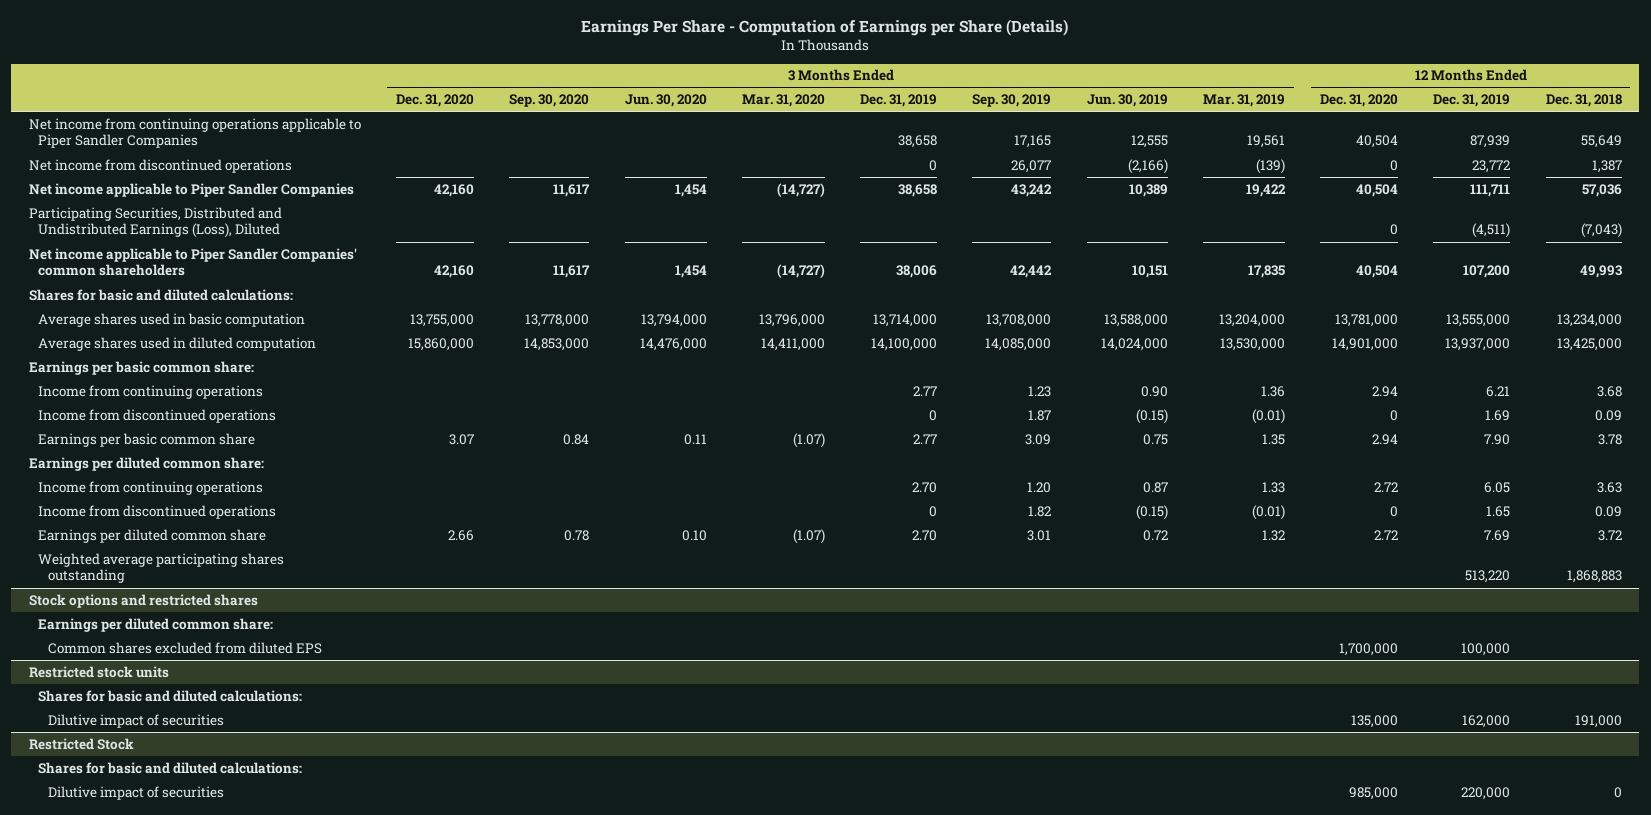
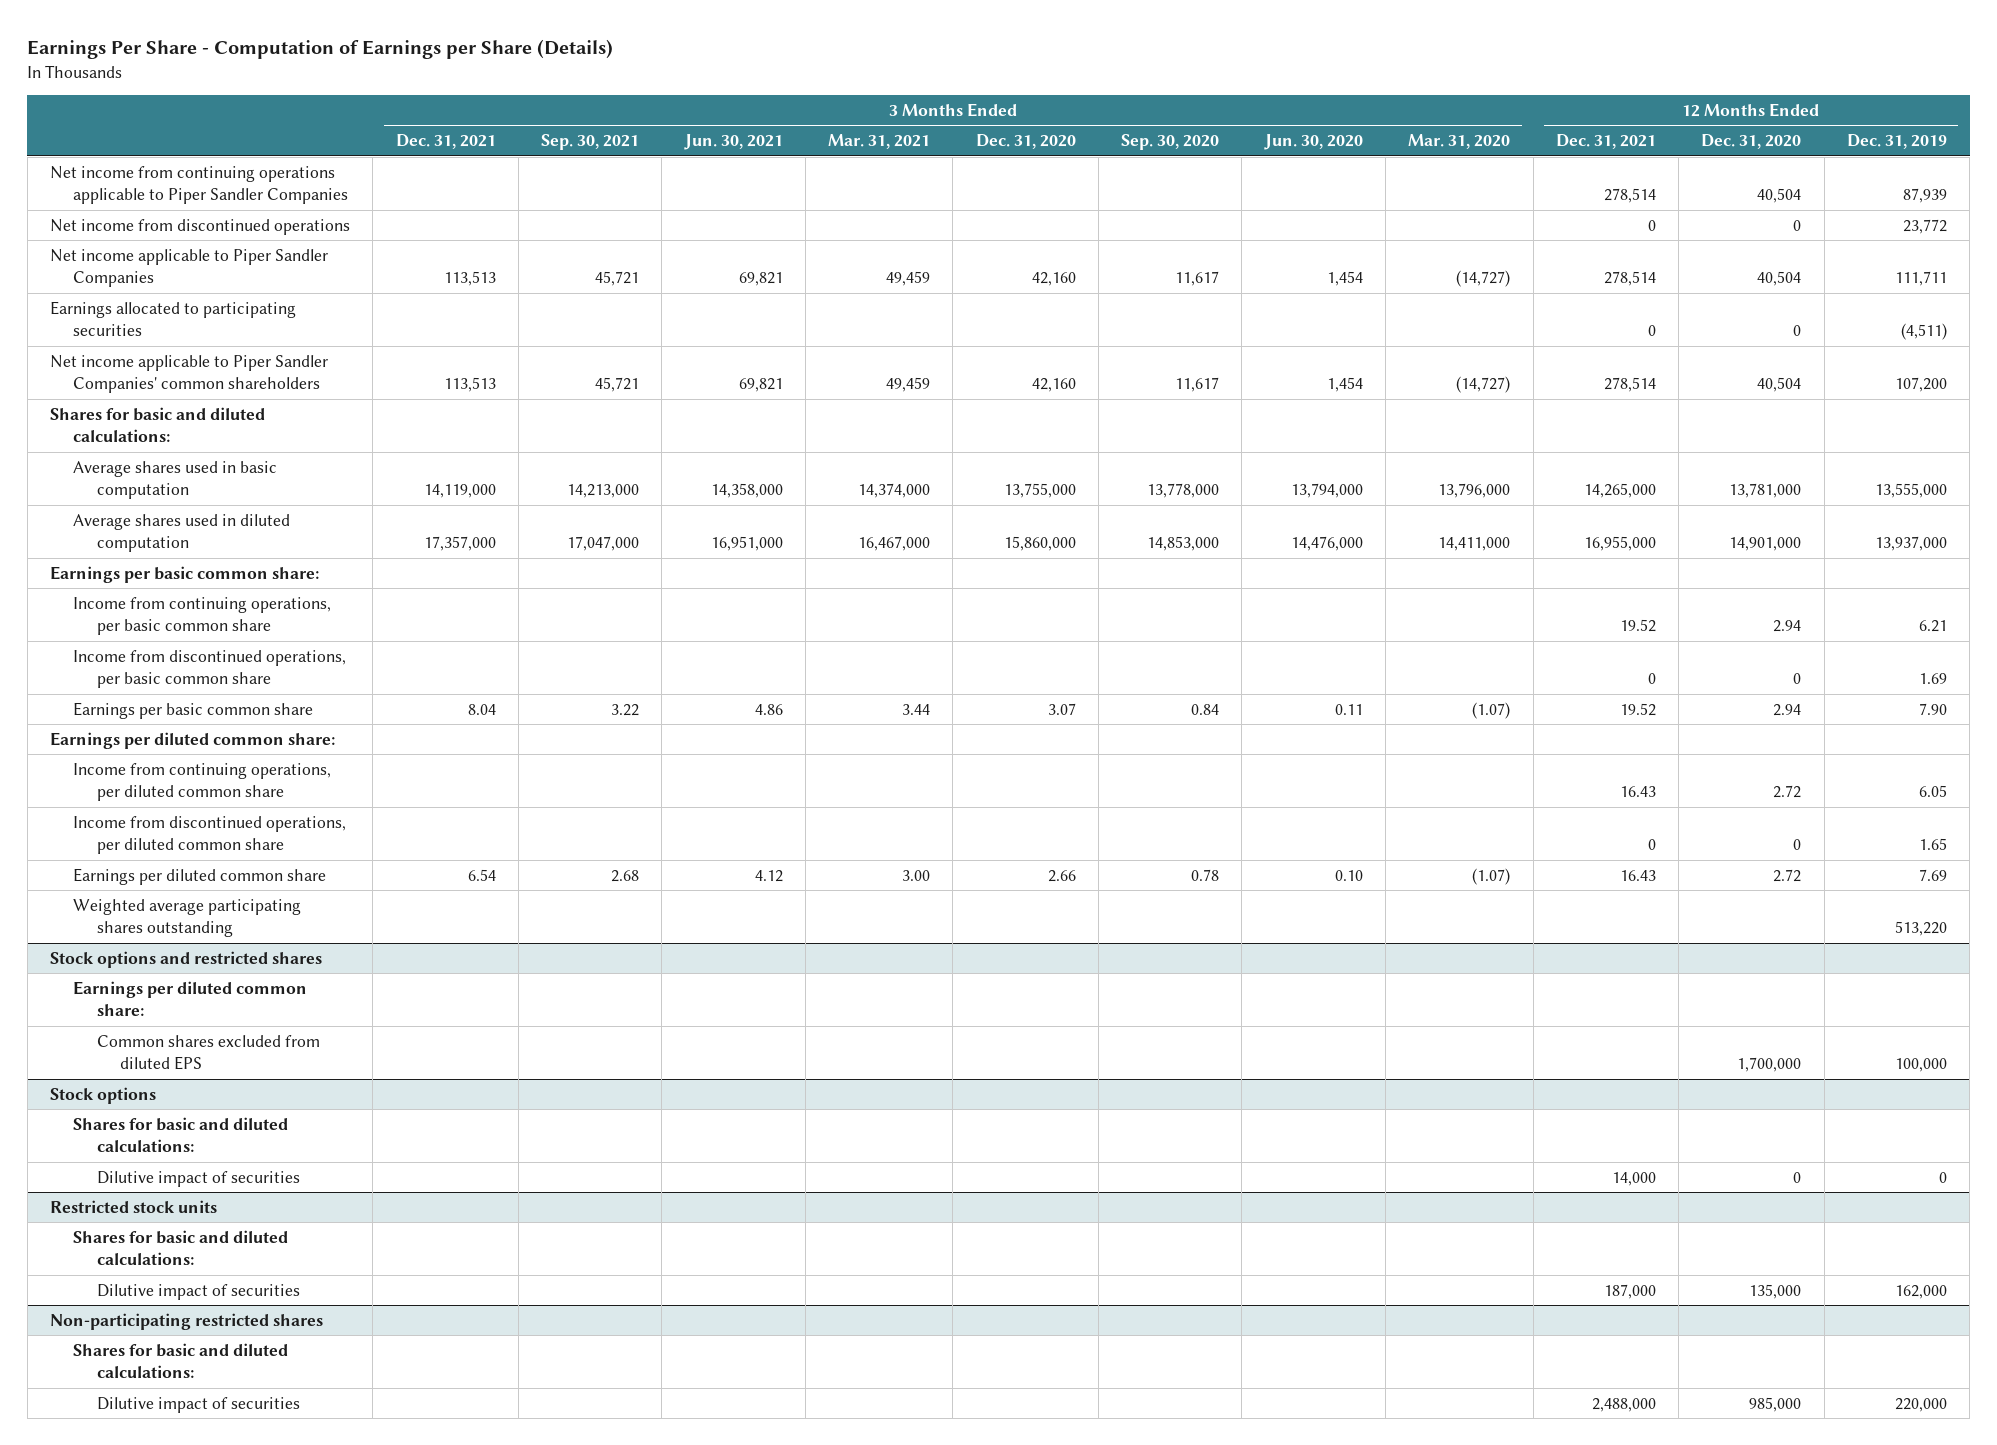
[860,94,938,108] Dec. 31, 2019 -> none
[972,94,1052,108] Sep. 30, 2019 -> none
[1086,94,1168,108] Jun. 30, 2019 -> none
[1202,94,1285,108] Mar. 31, 2019 -> none
[1545,94,1622,108] Dec. 31, 2018 -> none
none -> [395,134,496,150] Dec. 31, 2021
none -> [541,134,640,151] Sep. 30, 2021
none -> [683,134,783,151] Jun. 30, 2021
none -> [828,134,931,150] Mar. 31, 2021
none -> [1555,134,1656,150] Dec. 31, 2021
[29,206,283,239] Participating Securities, Distributed and Undistributed Earnings (Loss), Diluted -> [50,300,297,336] Earnings allocated to participating securities
[38,384,264,399] Income from continuing operations -> [73,596,332,635] Income from continuing operations, per basic common share
[38,408,277,423] Income from discontinued operations -> [73,649,347,688] Income from discontinued operations, per basic common share
[38,480,264,495] Income from continuing operations -> [73,762,332,801] Income from continuing operations, per diluted common share
[38,504,277,519] Income from discontinued operations -> [73,815,347,854] Income from discontinued operations, per diluted common share
none -> [50,1086,157,1104] Stock options
none -> [73,1116,289,1152] Shares for basic and diluted calculations:
none -> [96,1170,300,1187] Dilutive impact of securities
[29,737,135,750] Restricted Stock -> [50,1312,324,1330] Non-participating restricted shares

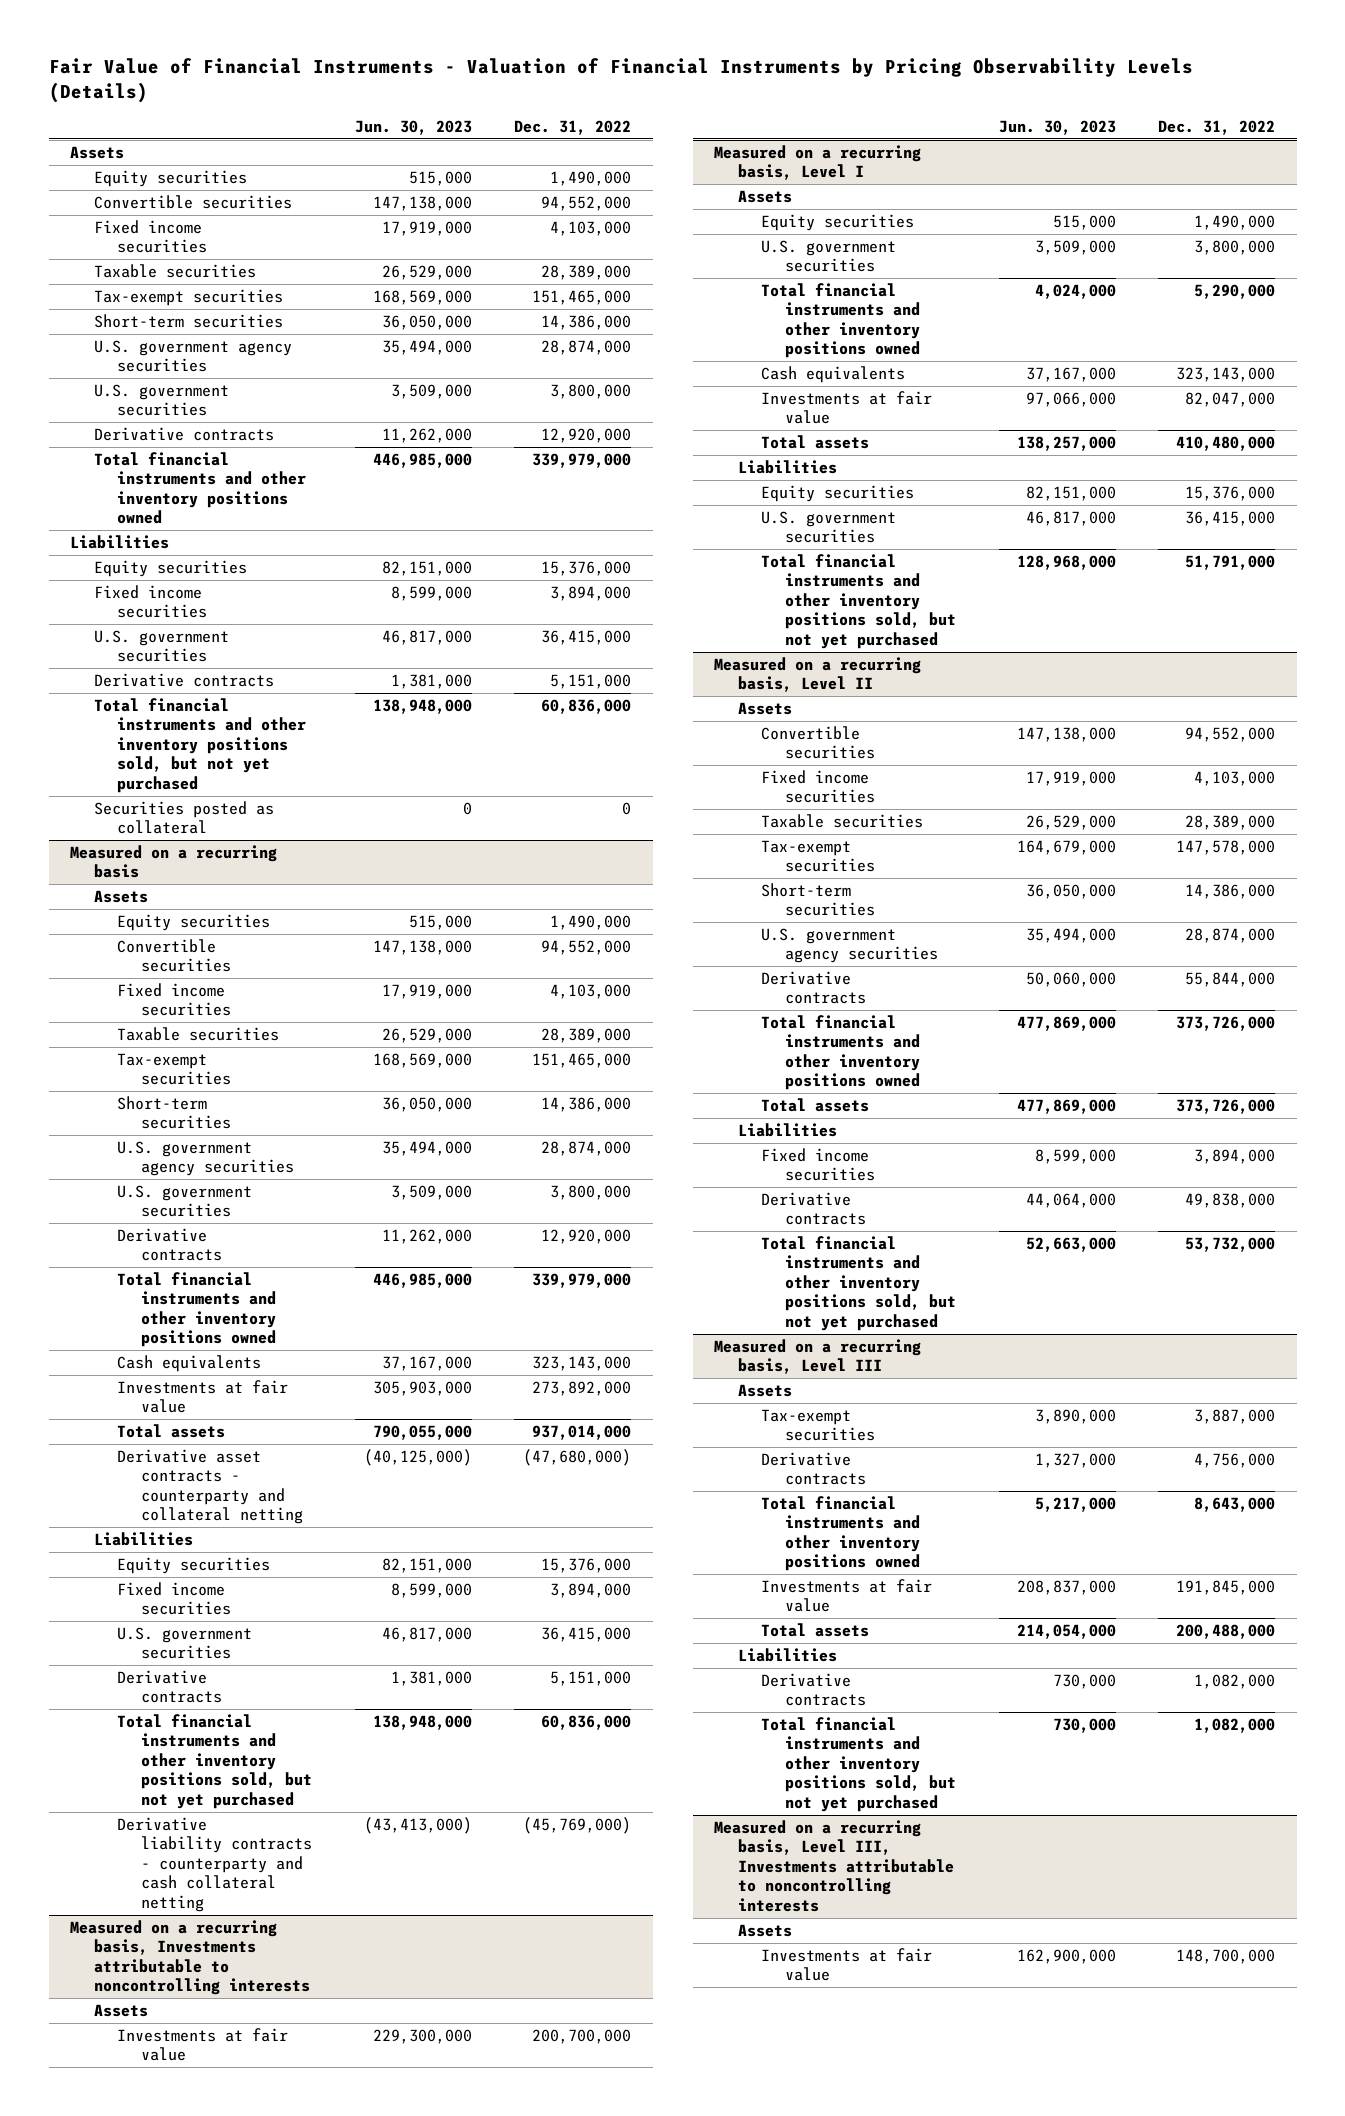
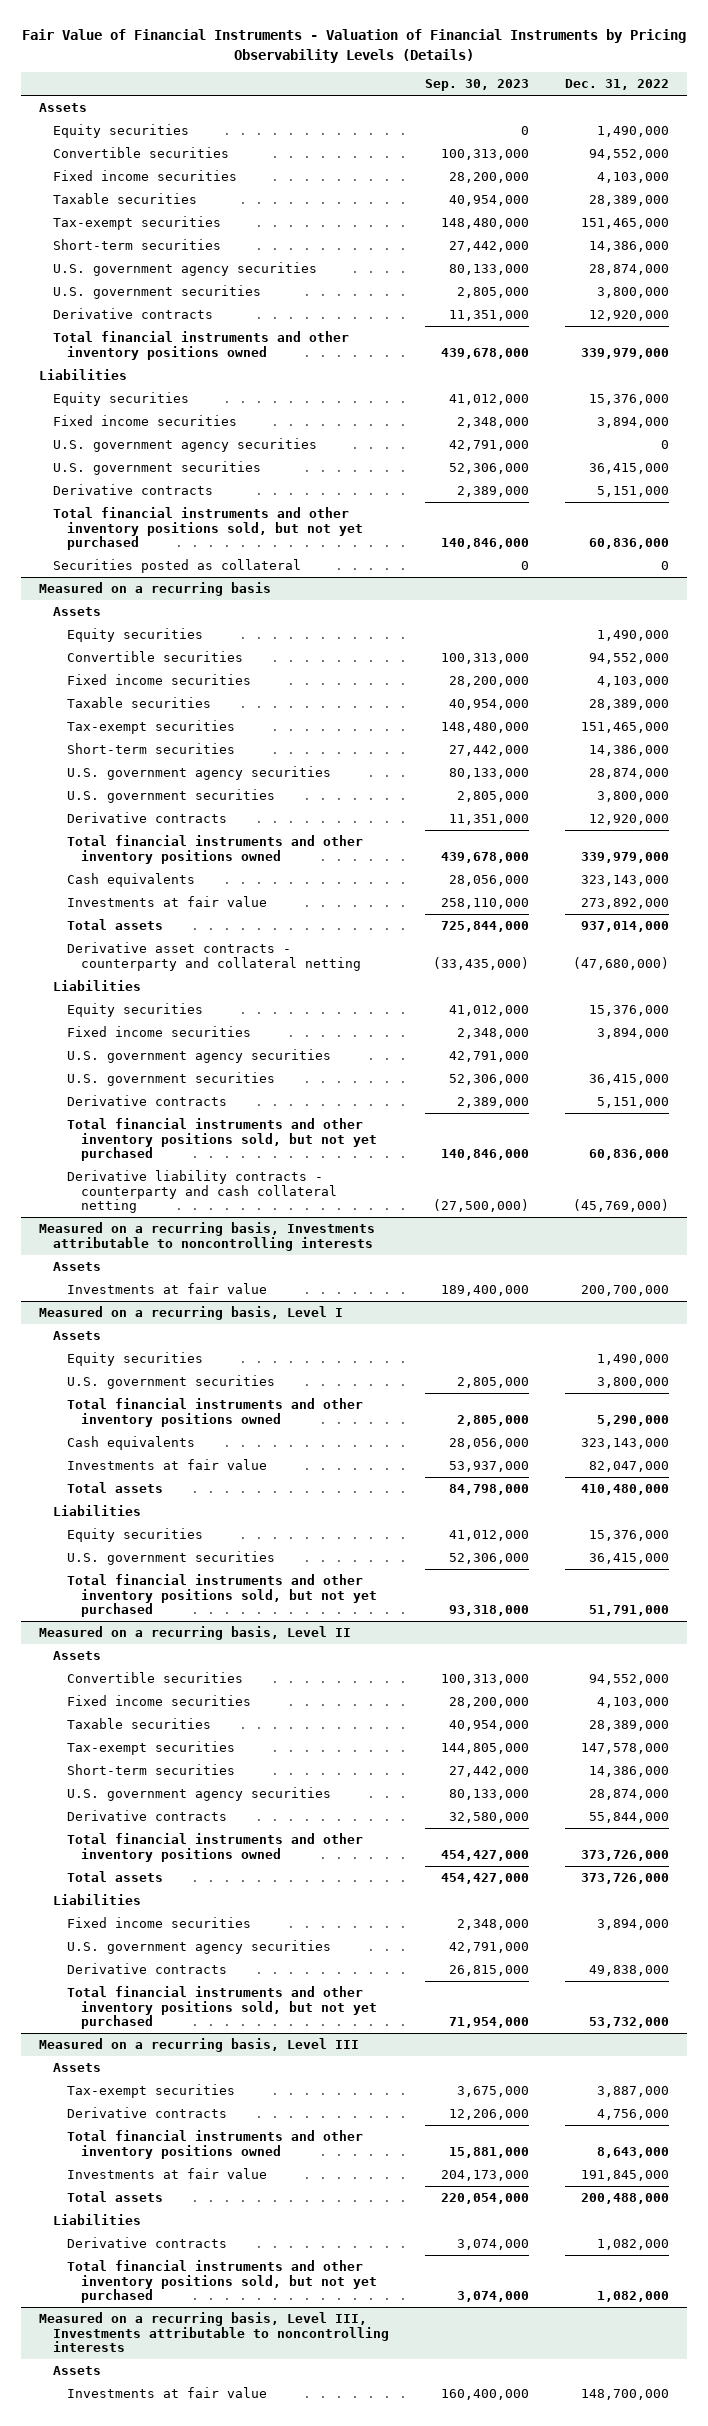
[354,119,472,135] Jun. 30, 2023 -> none
none -> [425,79,530,92] Sep. 30, 2023
none -> [53,438,318,453] U.S. government agency securities
none -> [66,1049,331,1064] U.S. government agency securities
none -> [66,1940,331,1955] U.S. government agency securities

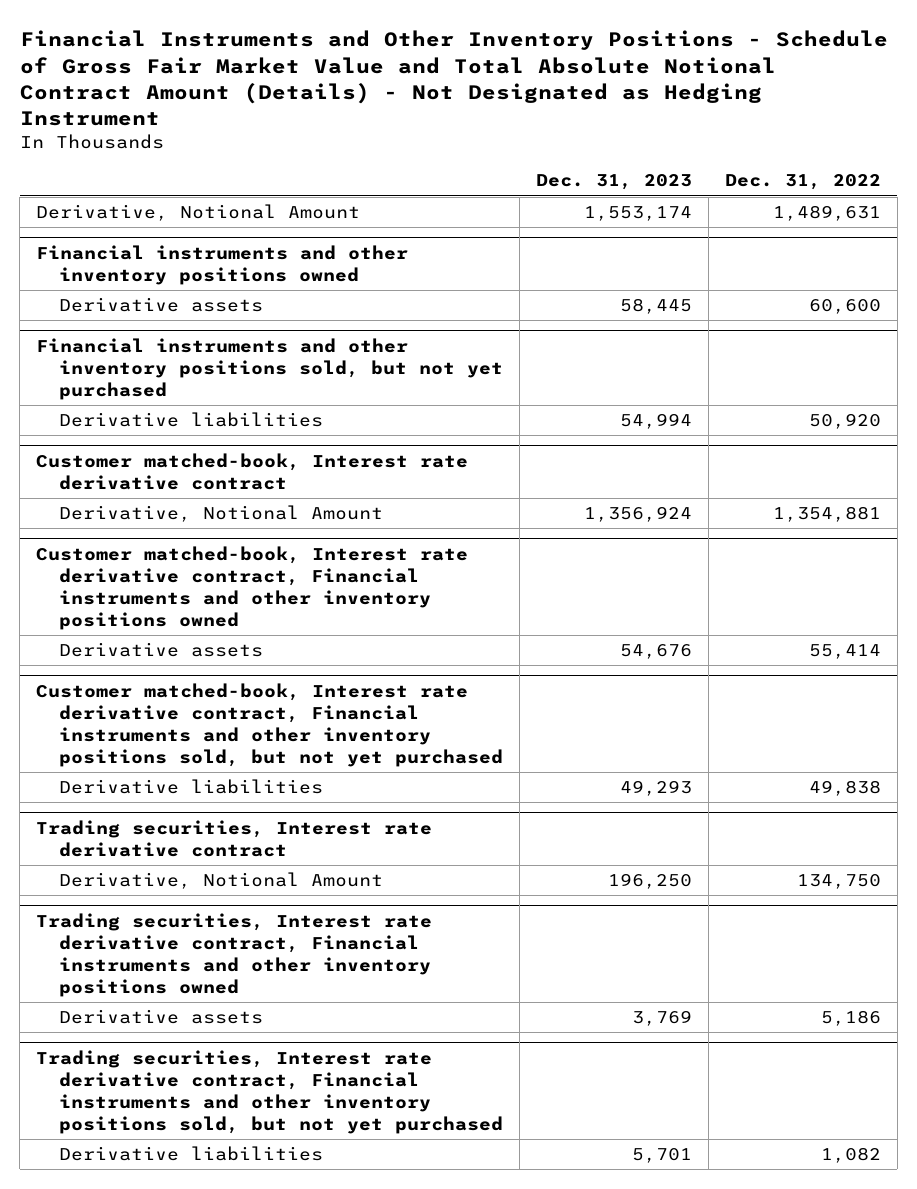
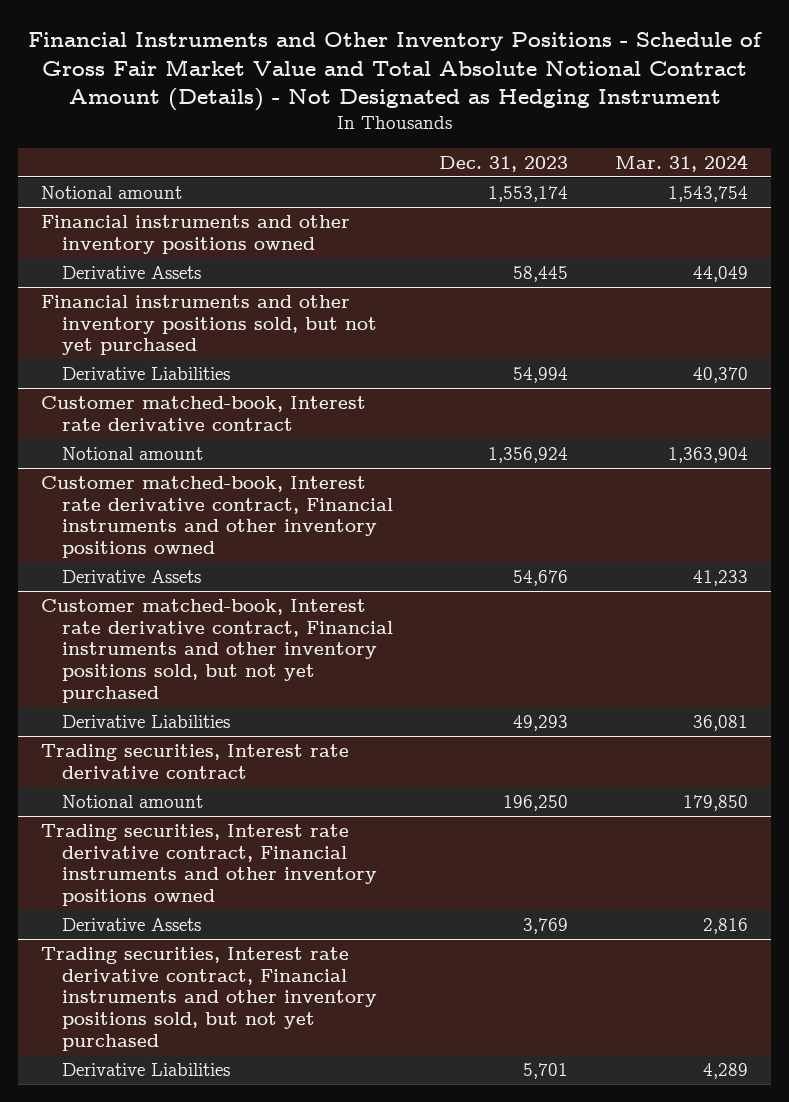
[724,174,881,191] Dec. 31, 2022 -> none
none -> [614,153,748,172] Mar. 31, 2024
[36,204,361,222] Derivative, Notional Amount -> [41,185,183,199] Notional amount
[59,297,264,313] Derivative assets -> [61,265,201,279] Derivative Assets
[59,412,324,428] Derivative liabilities -> [61,366,230,380] Derivative Liabilities
[59,505,384,523] Derivative, Notional Amount -> [61,446,203,460] Notional amount
[59,642,264,658] Derivative assets -> [61,569,201,583] Derivative Assets
[59,779,324,795] Derivative liabilities -> [61,714,230,728] Derivative Liabilities
[59,872,384,890] Derivative, Notional Amount -> [61,794,203,808] Notional amount
[59,1009,264,1025] Derivative assets -> [61,917,201,931] Derivative Assets
[59,1146,324,1162] Derivative liabilities -> [61,1062,230,1076] Derivative Liabilities

